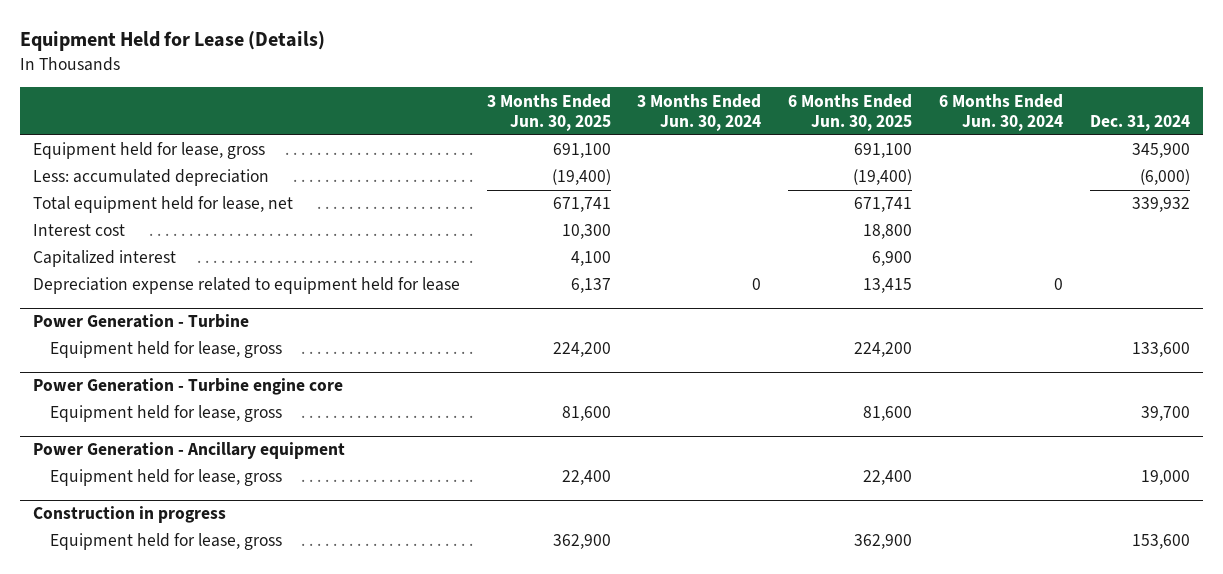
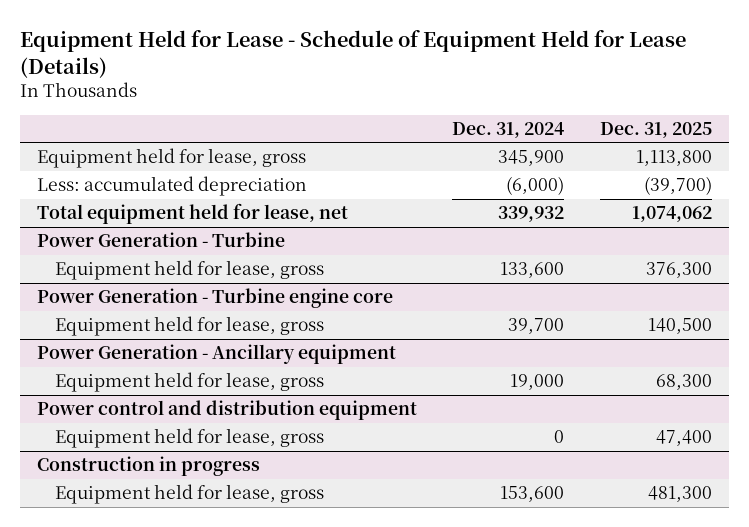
[19,31,325,52] Equipment Held for Lease (Details) -> [19,29,686,78] Equipment Held for Lease - Schedule of Equipment Held for Lease (Details)
[486,93,611,131] 3 Months Ended Jun. 30, 2025 -> none
[637,93,762,131] 3 Months Ended Jun. 30, 2024 -> none
[788,93,913,131] 6 Months Ended Jun. 30, 2025 -> none
[938,93,1063,131] 6 Months Ended Jun. 30, 2024 -> none
none -> [599,121,712,138] Dec. 31, 2025
[32,224,125,237] Interest cost -> none
[32,250,176,268] Capitalized interest -> none
[32,277,460,295] Depreciation expense related to equipment held for lease -> none
none -> [37,400,418,421] Power control and distribution equipment
none -> [55,428,325,449] Equipment held for lease, gross

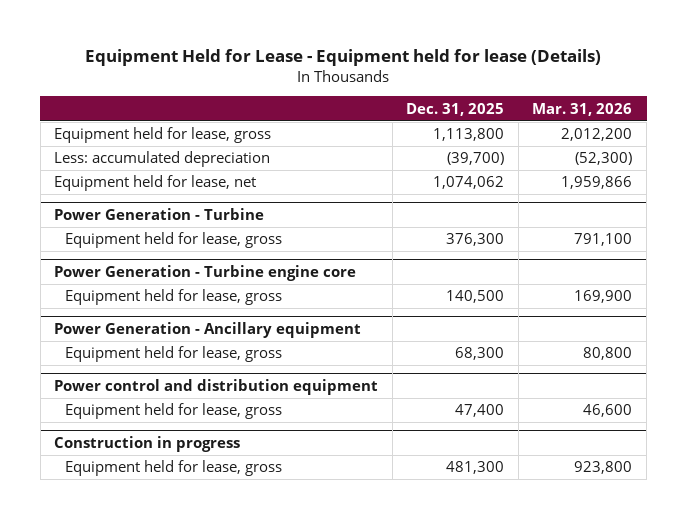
[19,29,686,78] Equipment Held for Lease - Schedule of Equipment Held for Lease (Details) -> [85,49,602,67] Equipment Held for Lease - Equipment held for lease (Details)
[452,121,565,138] Dec. 31, 2024 -> none
none -> [532,102,633,116] Mar. 31, 2026
[37,203,349,225] Total equipment held for lease, net -> [54,175,257,192] Equipment held for lease, net

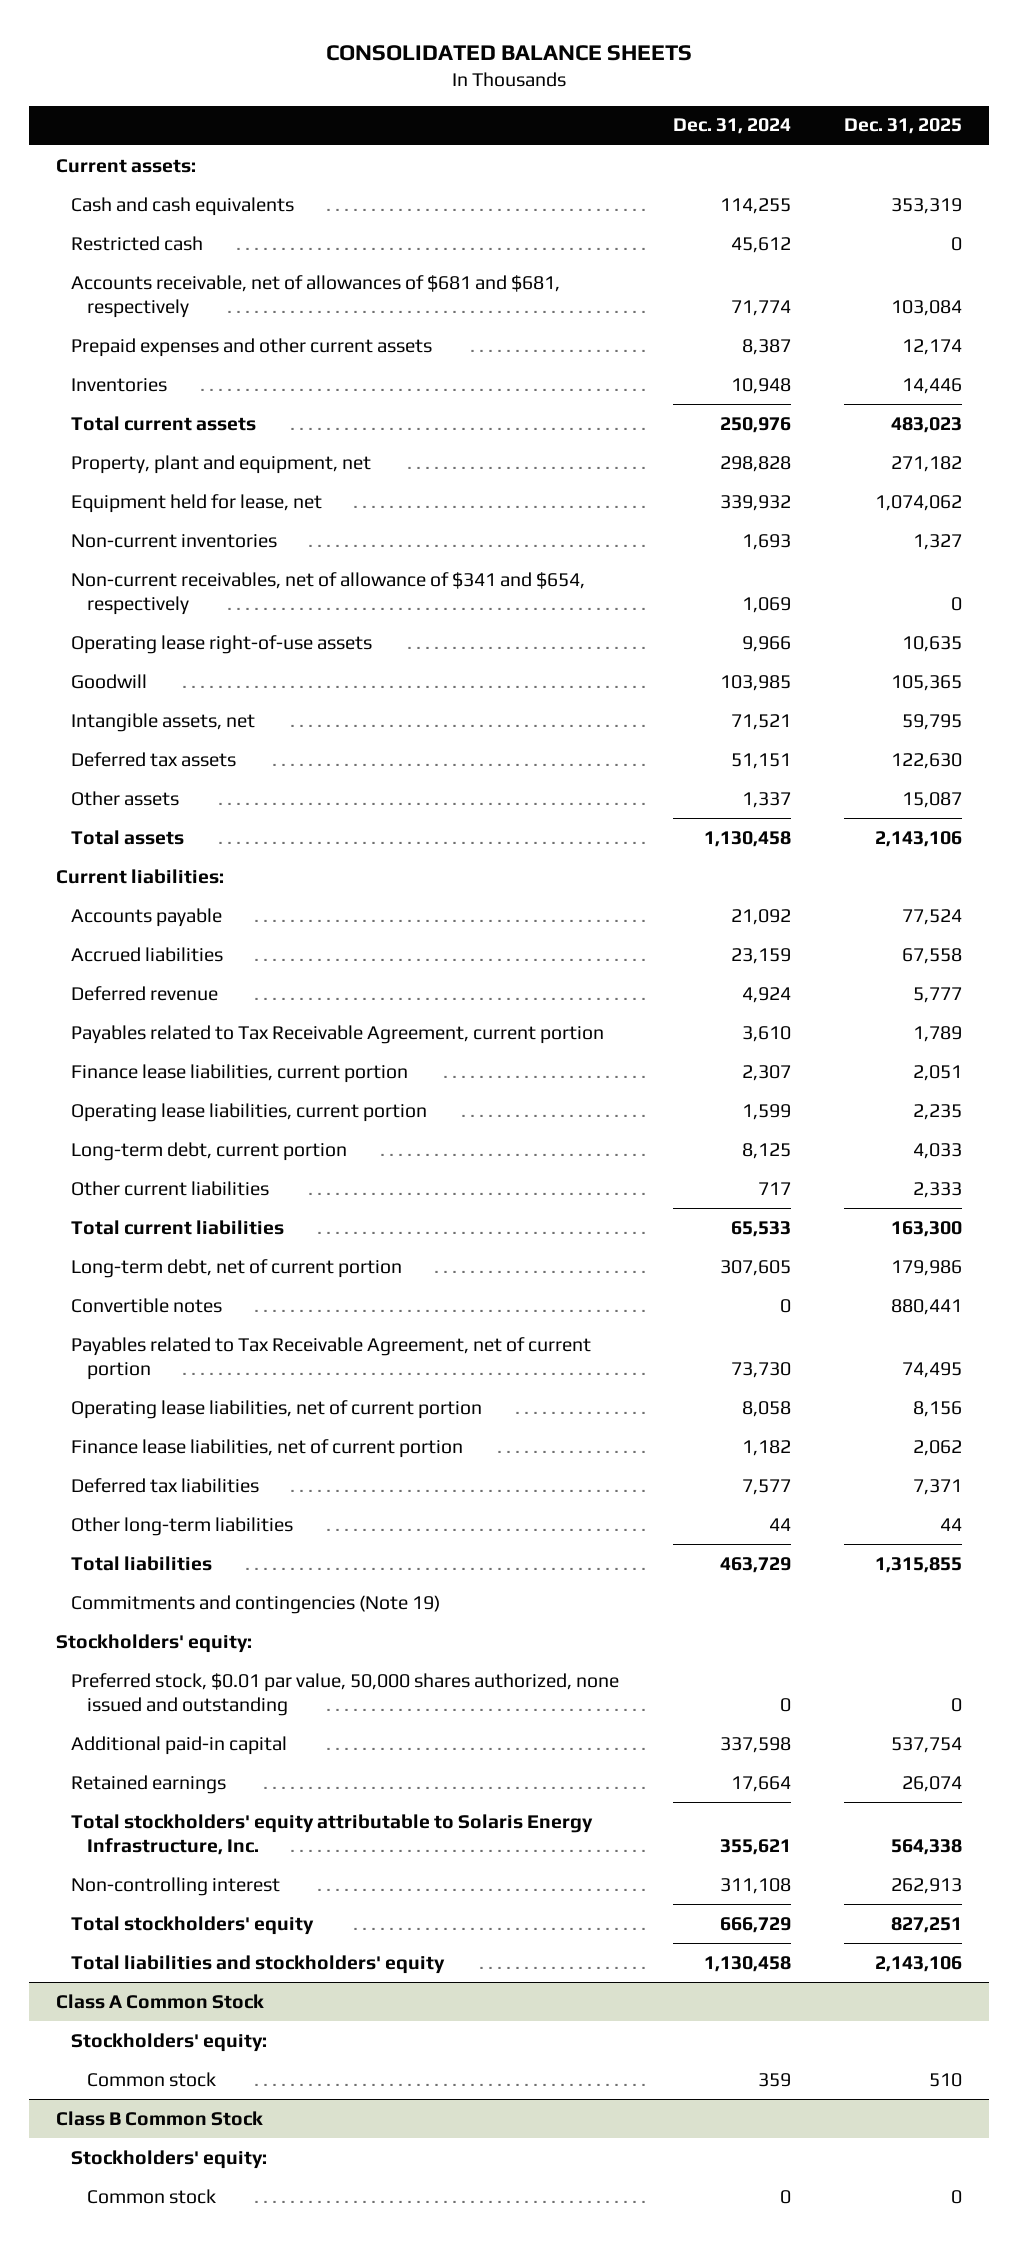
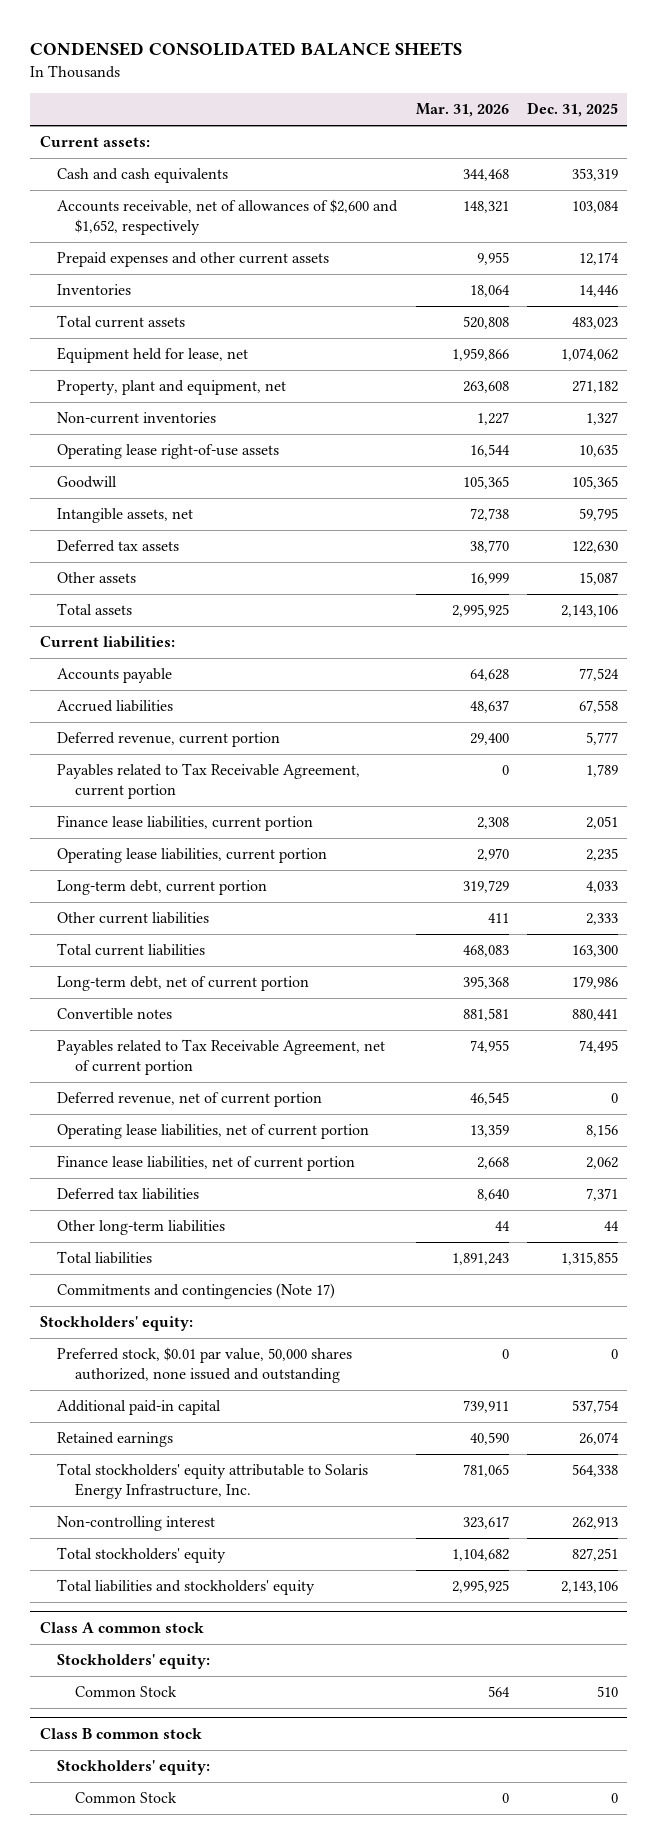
[326,44,693,61] CONSOLIDATED BALANCE SHEETS -> [30,42,463,57] CONDENSED CONSOLIDATED BALANCE SHEETS
[672,118,791,135] Dec. 31, 2024 -> none
none -> [415,103,509,118] Mar. 31, 2026
[71,235,204,251] Restricted cash -> none
[71,274,561,318] Accounts receivable, net of allowances of $681 and $681, respectively -> [57,199,399,235] Accounts receivable, net of allowances of $2,600 and $1,652, respectively
[71,454,372,474] Property, plant and equipment, net -> [57,380,287,396] Property, plant and equipment, net
[71,571,586,615] Non-current receivables, net of allowance of $341 and $654, respectively -> none
[71,985,219,1001] Deferred revenue -> [57,732,281,748] Deferred revenue, current portion
none -> [57,1092,323,1108] Deferred revenue, net of current portion
[71,1594,441,1614] Commitments and contingencies (Note 19) -> [57,1283,336,1300] Commitments and contingencies (Note 17)
[55,1993,264,2009] Class A Common Stock -> [39,1621,204,1633] Class A common stock
[86,2071,216,2087] Common stock -> [75,1686,178,1698] Common Stock
[55,2110,263,2126] Class B Common Stock -> [39,1727,202,1739] Class B common stock
[86,2188,216,2204] Common stock -> [75,1792,178,1804] Common Stock

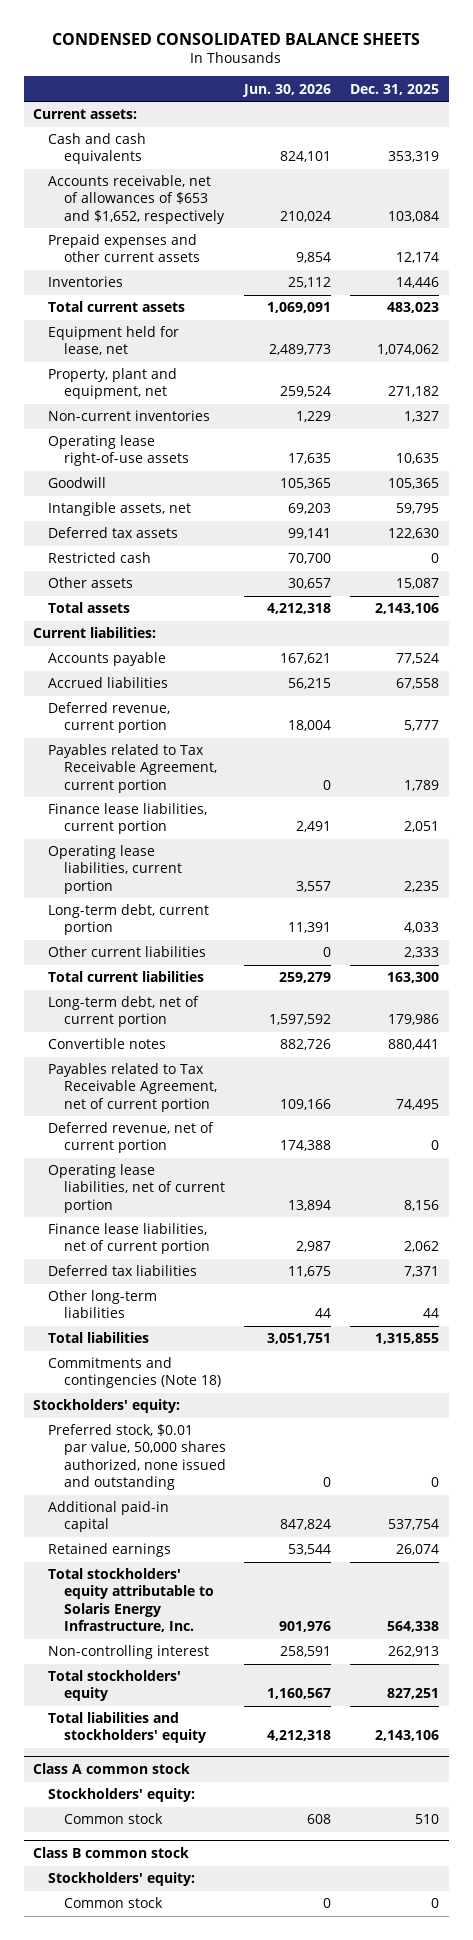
[415,103,509,118] Mar. 31, 2026 -> none
none -> [242,83,332,97] Jun. 30, 2026
[57,199,399,235] Accounts receivable, net of allowances of $2,600 and $1,652, respectively -> [48,175,225,224] Accounts receivable, net of allowances of $653 and $1,652, respectively
none -> [48,552,152,564] Restricted cash
[57,1283,336,1300] Commitments and contingencies (Note 17) -> [48,1357,221,1389] Commitments and contingencies (Note 18)
[75,1686,178,1698] Common Stock -> [63,1813,163,1825] Common stock
[75,1792,178,1804] Common Stock -> [63,1897,163,1909] Common stock

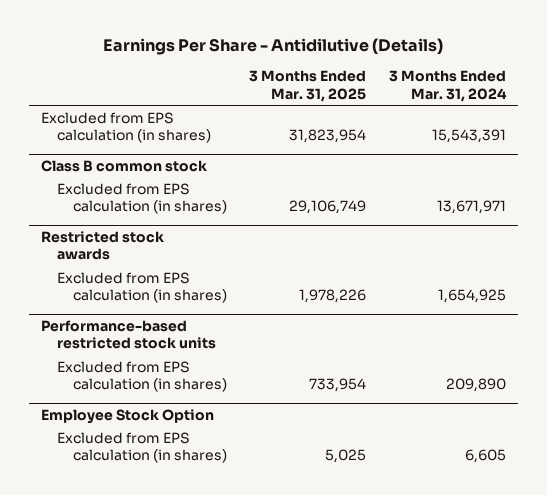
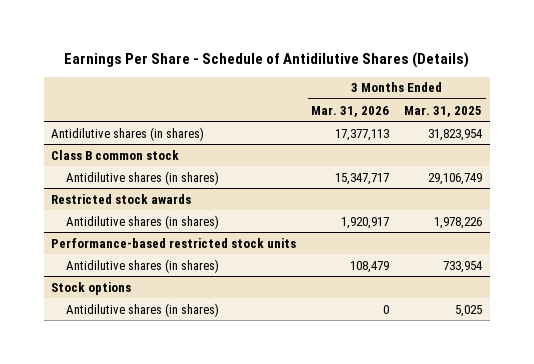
[103,37,444,55] Earnings Per Share - Antidilutive (Details) -> [63,51,469,68] Earnings Per Share - Schedule of Antidilutive Shares (Details)
[389,70,508,102] 3 Months Ended Mar. 31, 2024 -> none
none -> [311,105,390,117] Mar. 31, 2026
[40,111,211,143] Excluded from EPS calculation (in shares) -> [51,126,205,141] Antidilutive shares (in shares)
[56,182,227,214] Excluded from EPS calculation (in shares) -> [65,170,219,185] Antidilutive shares (in shares)
[56,271,227,303] Excluded from EPS calculation (in shares) -> [65,214,219,229] Antidilutive shares (in shares)
[56,360,227,392] Excluded from EPS calculation (in shares) -> [65,258,219,273] Antidilutive shares (in shares)
[40,409,214,425] Employee Stock Option -> [51,281,132,295] Stock options
[56,431,227,463] Excluded from EPS calculation (in shares) -> [65,302,219,317] Antidilutive shares (in shares)

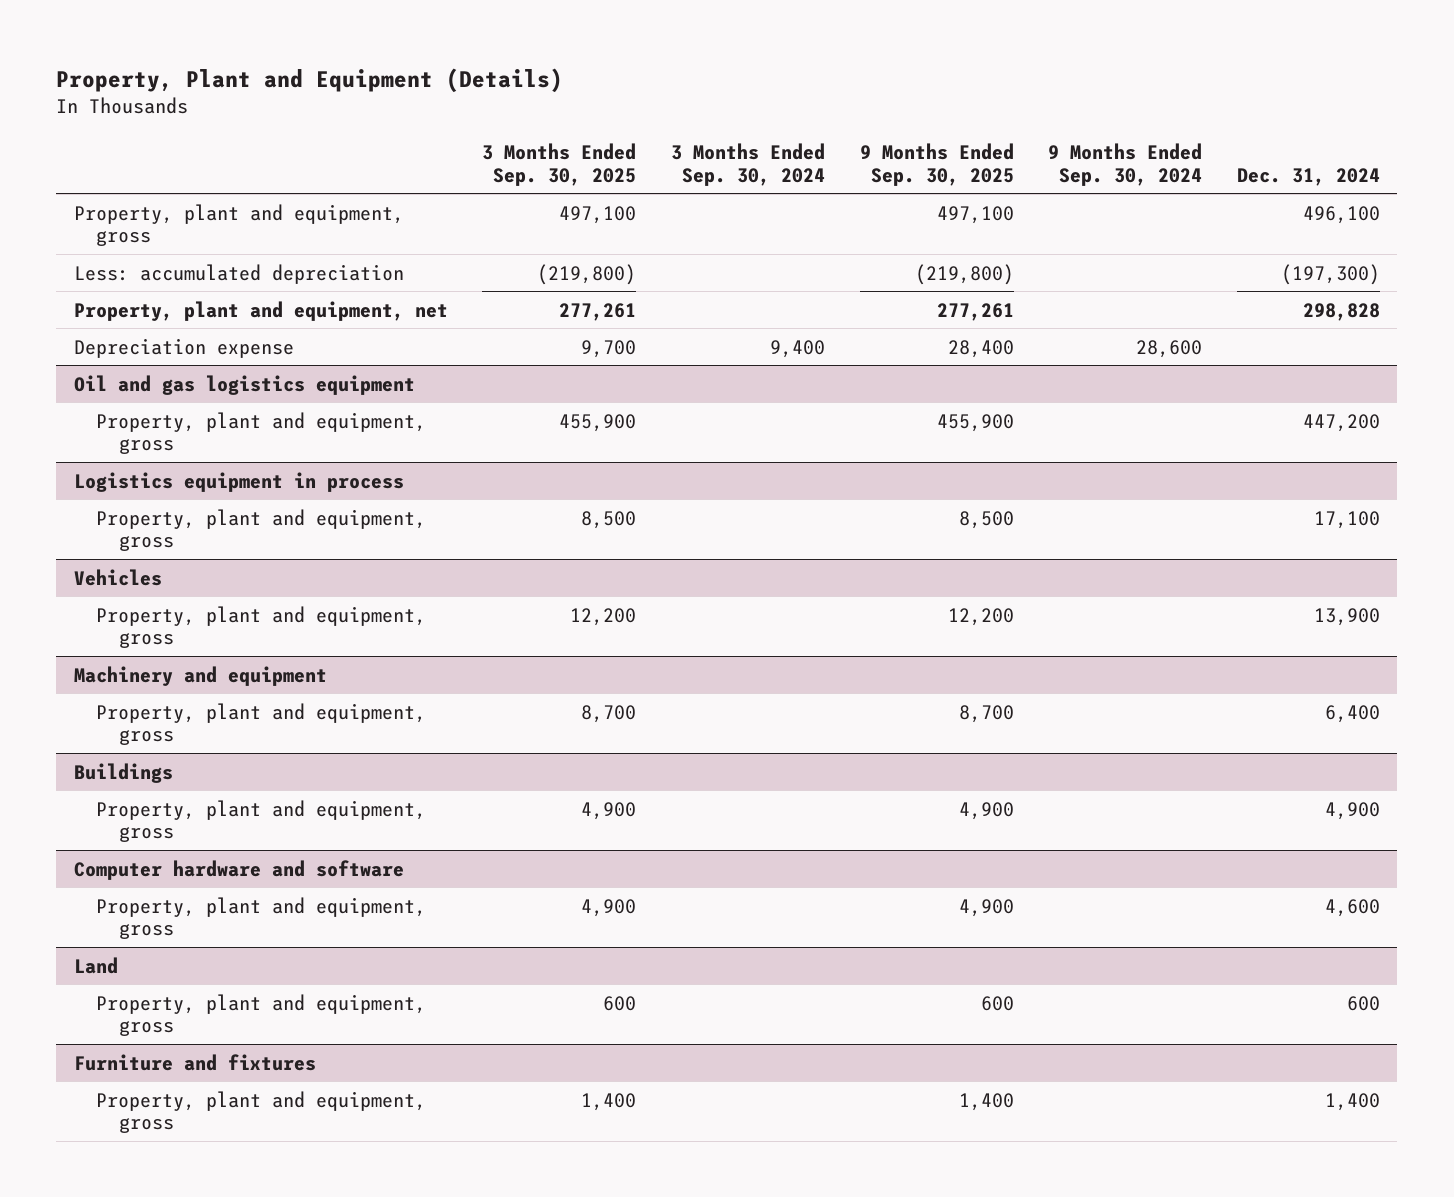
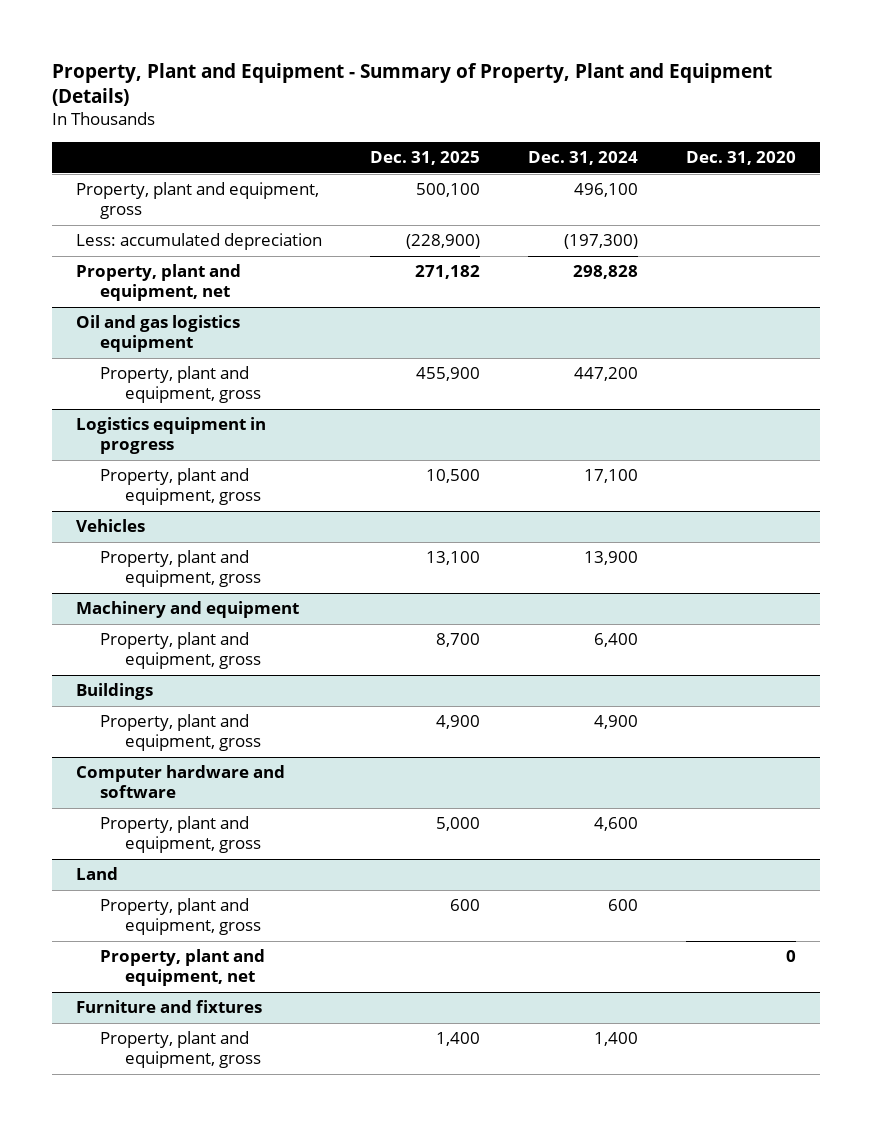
[56,67,564,93] Property, Plant and Equipment (Details) -> [52,62,773,107] Property, Plant and Equipment - Summary of Property, Plant and Equipment (Details)
[482,142,637,186] 3 Months Ended Sep. 30, 2025 -> none
[671,142,826,186] 3 Months Ended Sep. 30, 2024 -> none
[859,142,1014,186] 9 Months Ended Sep. 30, 2025 -> none
[1048,142,1203,186] 9 Months Ended Sep. 30, 2024 -> none
none -> [370,151,481,166] Dec. 31, 2025
none -> [685,151,796,166] Dec. 31, 2020
[73,337,294,358] Depreciation expense -> none
[73,471,404,492] Logistics equipment in process -> [76,417,267,454] Logistics equipment in progress
none -> [100,949,266,986] Property, plant and equipment, net

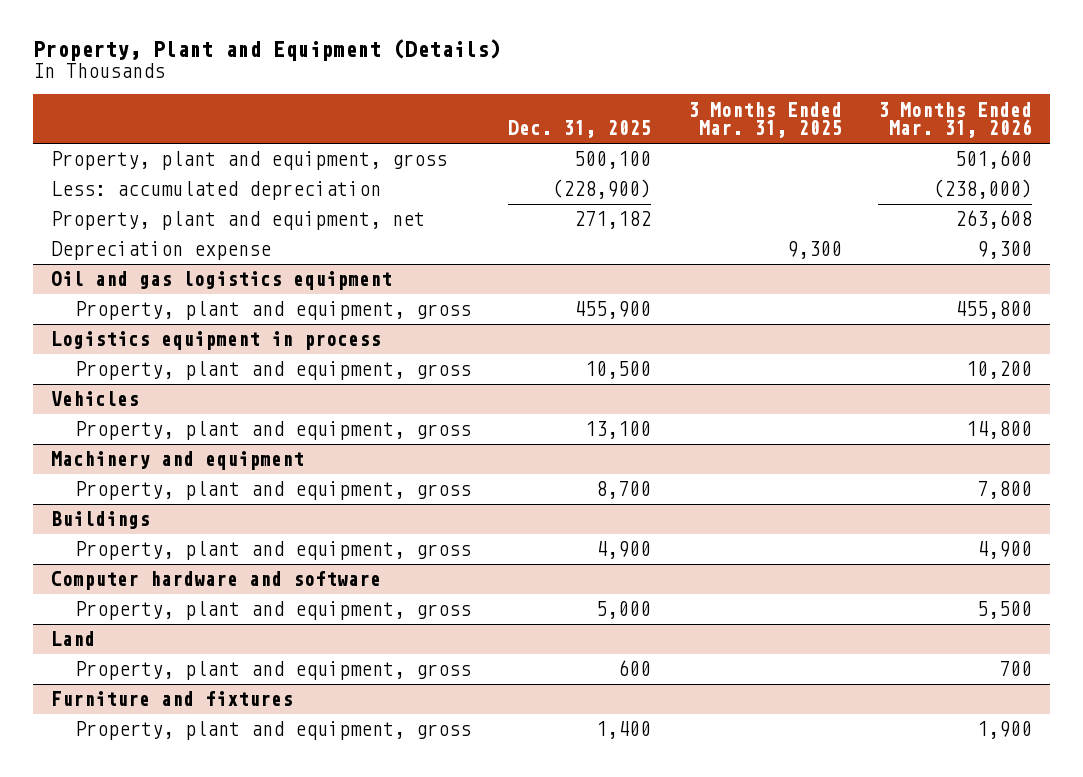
[52,62,773,107] Property, Plant and Equipment - Summary of Property, Plant and Equipment (Details) -> [32,39,501,62] Property, Plant and Equipment (Details)
[528,151,639,166] Dec. 31, 2024 -> none
[685,151,796,166] Dec. 31, 2020 -> none
none -> [687,101,842,139] 3 Months Ended Mar. 31, 2025
none -> [878,101,1033,139] 3 Months Ended Mar. 31, 2026
none -> [50,241,271,261] Depreciation expense
[76,417,267,454] Logistics equipment in progress -> [50,331,381,351] Logistics equipment in process
[100,949,266,986] Property, plant and equipment, net -> none

